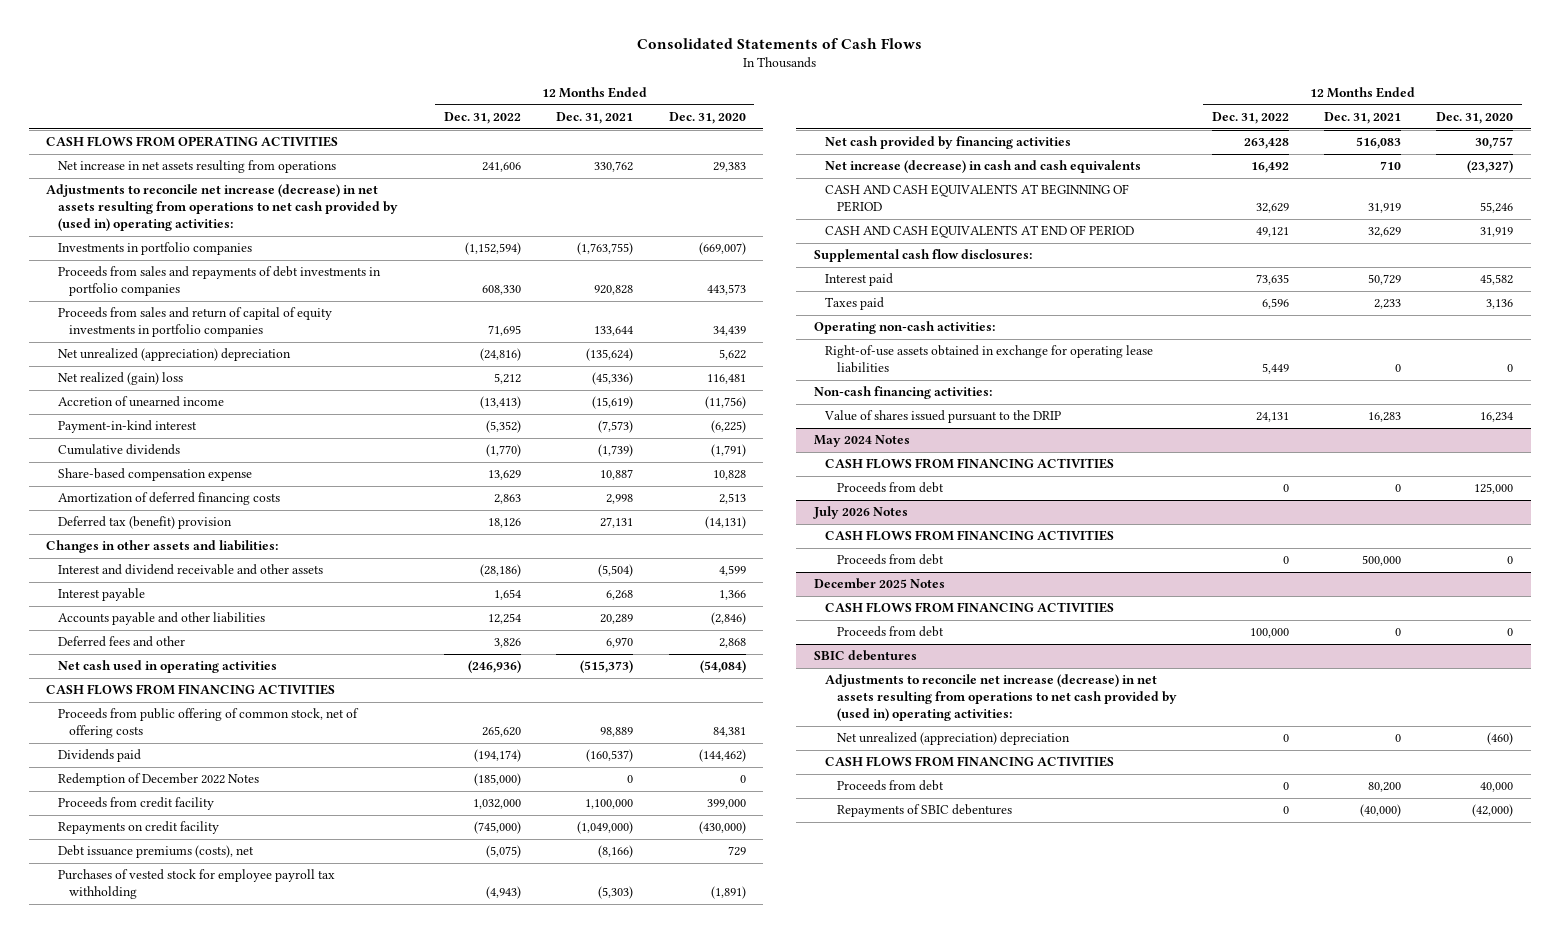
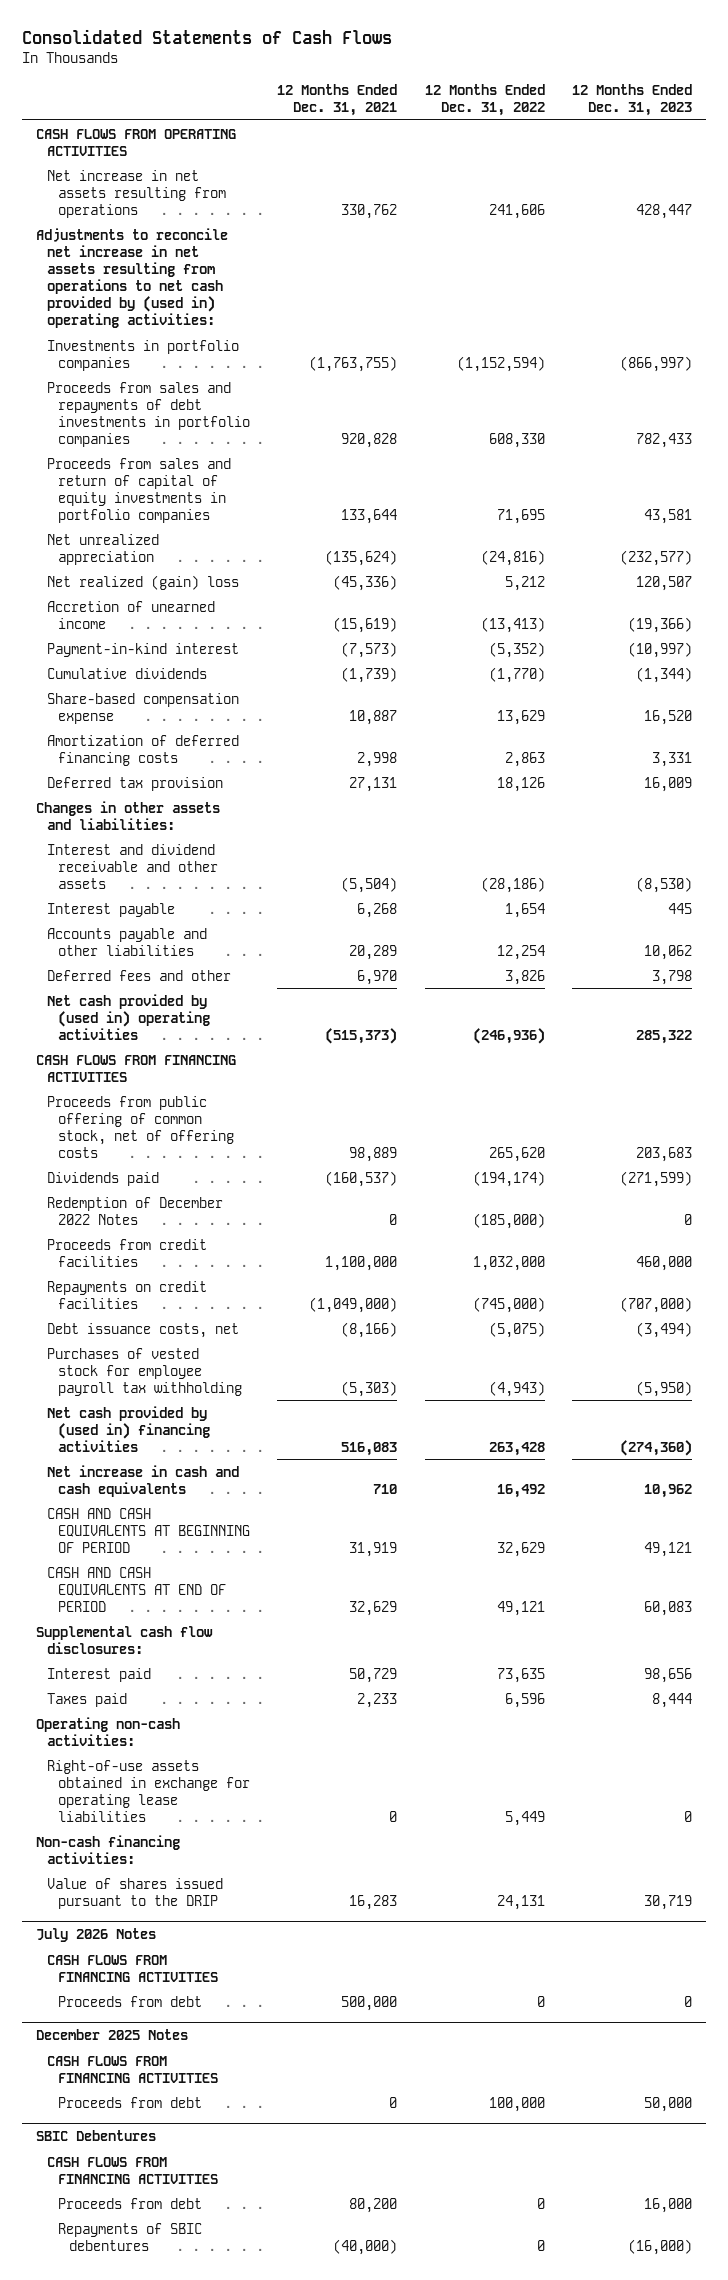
[668,112,746,125] Dec. 31, 2020 -> none
none -> [572,84,693,117] 12 Months Ended Dec. 31, 2023
[46,184,398,231] Adjustments to reconcile net increase (decrease) in net assets resulting from operations to net cash provided by (used in) operating activities: -> [35,227,228,329] Adjustments to reconcile net increase in net assets resulting from operations to net cash provided by (used in) operating activities:
[57,348,291,362] Net unrealized (appreciation) depreciation -> [46,533,159,565] Net unrealized appreciation
[57,516,232,530] Deferred tax (benefit) provision -> [46,776,223,791] Deferred tax provision
[57,660,277,674] Net cash used in operating activities -> [46,993,210,1040] Net cash provided by (used in) operating activities
[57,797,214,811] Proceeds from credit facility -> [46,1238,207,1267] Proceeds from credit facilities
[57,821,219,835] Repayments on credit facility -> [46,1280,207,1309] Repayments on credit facilities
[57,845,254,859] Debt issuance premiums (costs), net -> [46,1322,239,1338] Debt issuance costs, net
[825,136,1072,150] Net cash provided by financing activities -> [46,1405,210,1452] Net cash provided by (used in) financing activities
[825,160,1142,174] Net increase (decrease) in cash and cash equivalents -> [46,1464,239,1497] Net increase in cash and cash equivalents
[814,435,911,448] May 2024 Notes -> none
[825,458,1115,470] CASH FLOWS FROM FINANCING ACTIVITIES -> none
[836,482,944,494] Proceeds from debt -> none
[825,674,1177,721] Adjustments to reconcile net increase (decrease) in net assets resulting from operations to net cash provided by (used in) operating activities: -> none
[836,732,1070,746] Net unrealized (appreciation) depreciation -> none
[814,650,918,662] SBIC debentures -> [35,2130,156,2142] SBIC Debentures

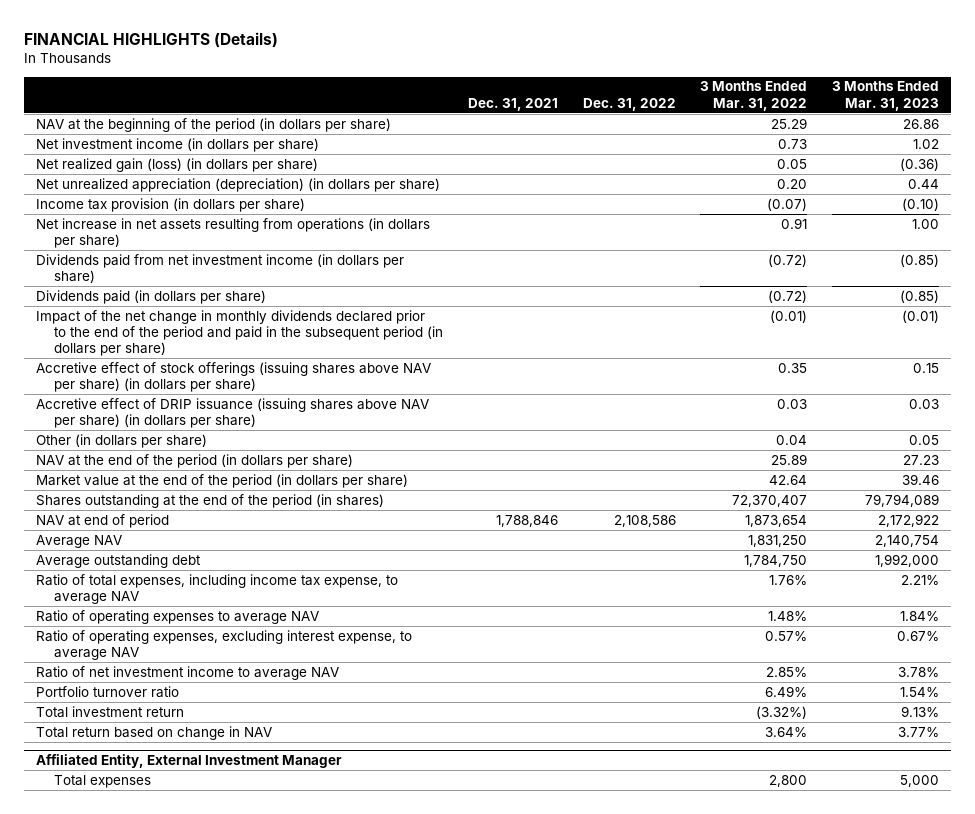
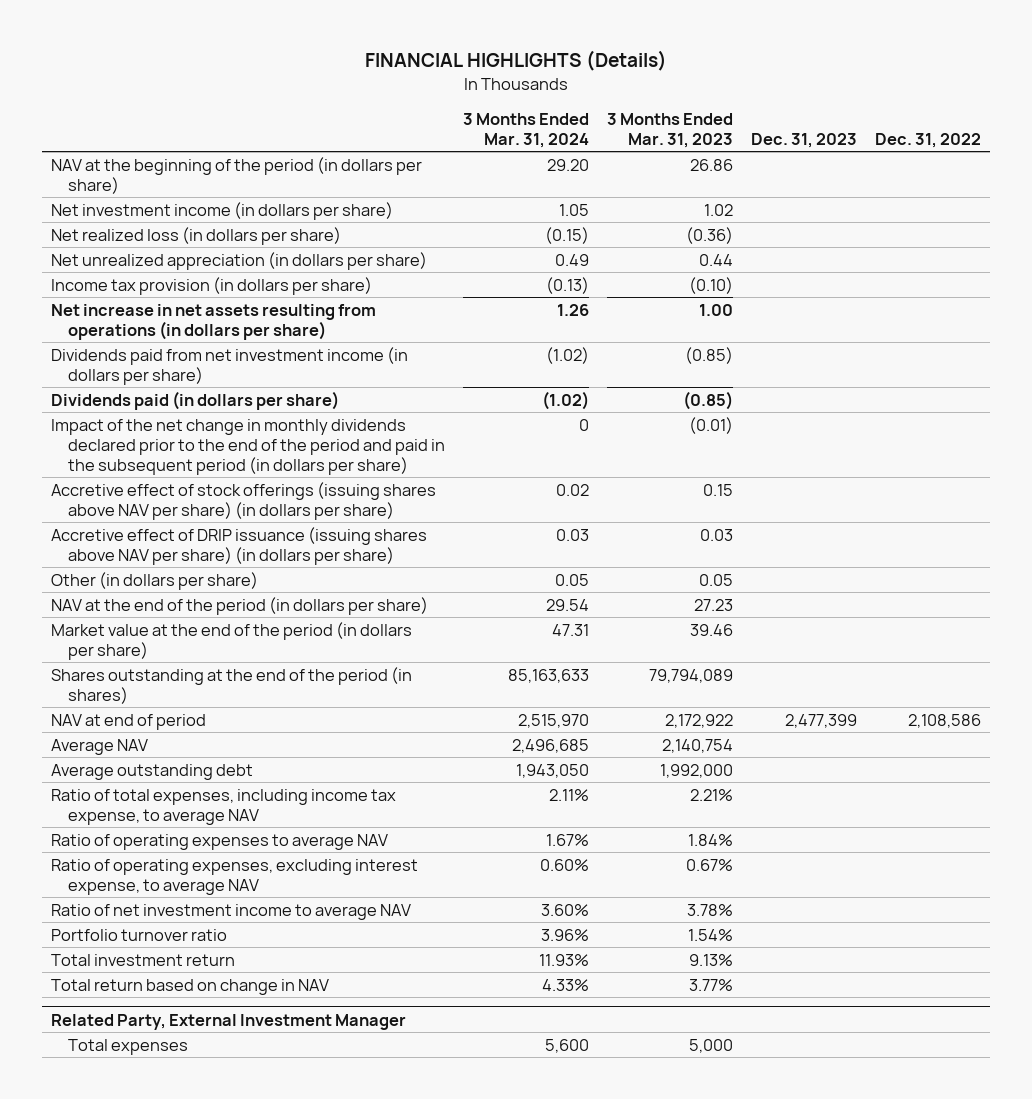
[467,97,558,111] Dec. 31, 2021 -> none
[700,81,808,111] 3 Months Ended Mar. 31, 2022 -> none
none -> [462,112,589,148] 3 Months Ended Mar. 31, 2024
none -> [751,132,858,148] Dec. 31, 2023
[36,157,319,172] Net realized gain (loss) (in dollars per share) -> [50,226,341,245] Net realized loss (in dollars per share)
[36,177,441,192] Net unrealized appreciation (depreciation) (in dollars per share) -> [50,251,427,270] Net unrealized appreciation (in dollars per share)
[36,753,343,768] Affiliated Entity, External Investment Manager -> none
none -> [50,1013,406,1030] Related Party, External Investment Manager

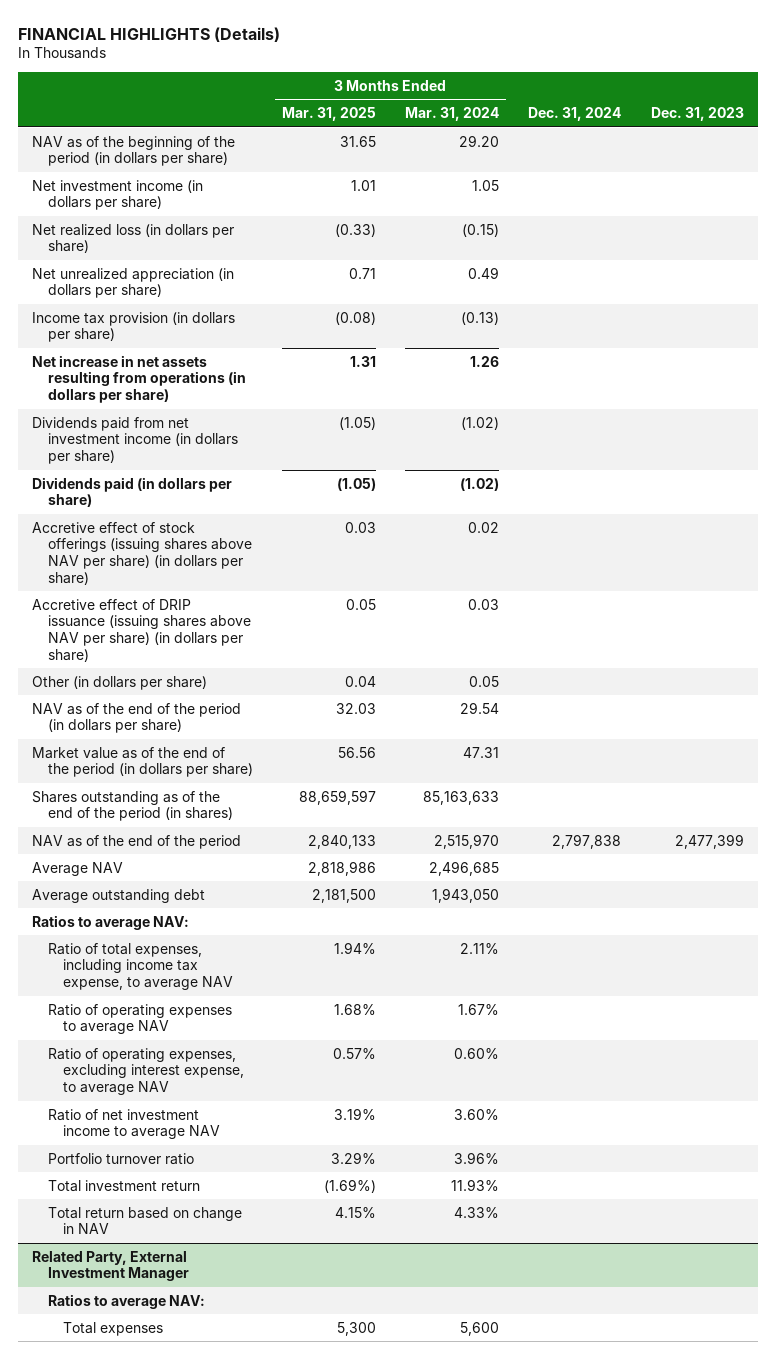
[606,112,733,148] 3 Months Ended Mar. 31, 2023 -> none
[875,132,982,148] Dec. 31, 2022 -> none
none -> [281,107,376,122] Mar. 31, 2025
none -> [528,107,622,122] Dec. 31, 2024
[50,156,422,194] NAV at the beginning of the period (in dollars per share) -> [32,135,236,167] NAV as of the beginning of the period (in dollars per share)
[50,418,445,475] Impact of the net change in monthly dividends declared prior to the end of the period and paid in the subsequent period (in dollars per share) -> none
[50,596,428,615] NAV at the end of the period (in dollars per share) -> [32,702,242,734] NAV as of the end of the period (in dollars per share)
[50,621,412,660] Market value at the end of the period (in dollars per share) -> [32,746,253,778] Market value as of the end of the period (in dollars per share)
[50,666,412,704] Shares outstanding at the end of the period (in shares) -> [32,790,233,822] Shares outstanding as of the end of the period (in shares)
[50,713,206,730] NAV at end of period -> [32,834,242,849] NAV as of the end of the period
none -> [32,914,190,930] Ratios to average NAV:
none -> [47,1293,205,1309] Ratios to average NAV:

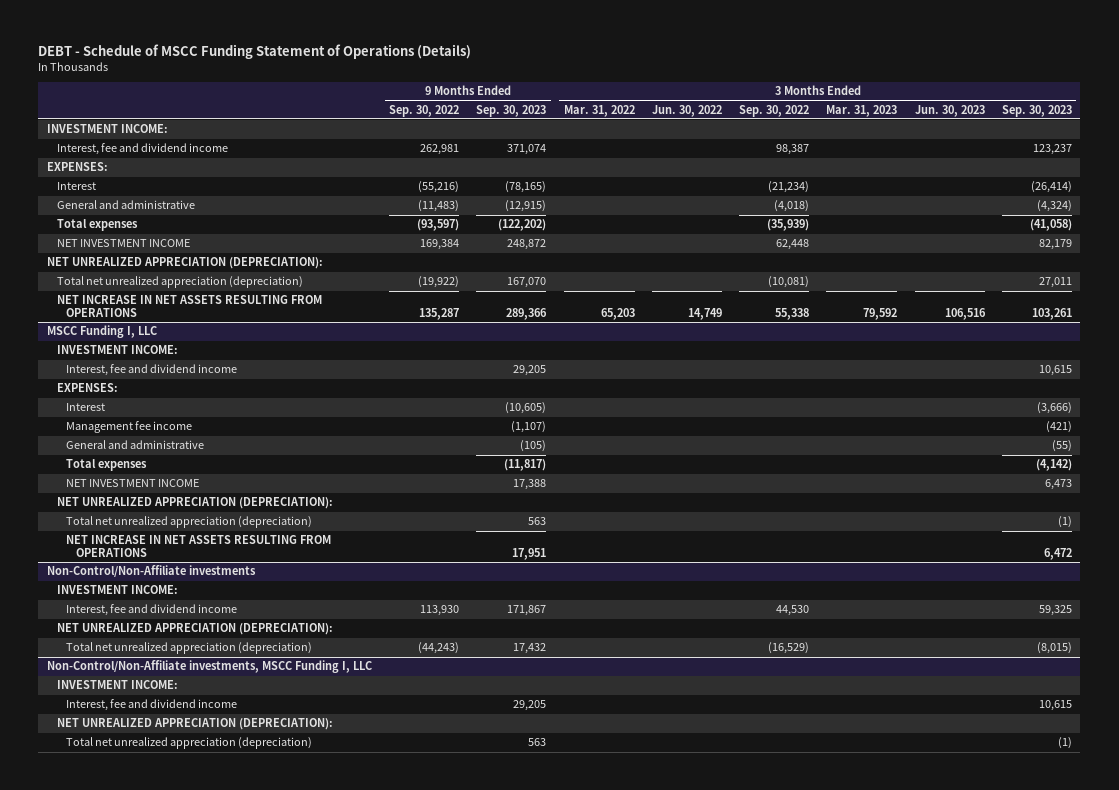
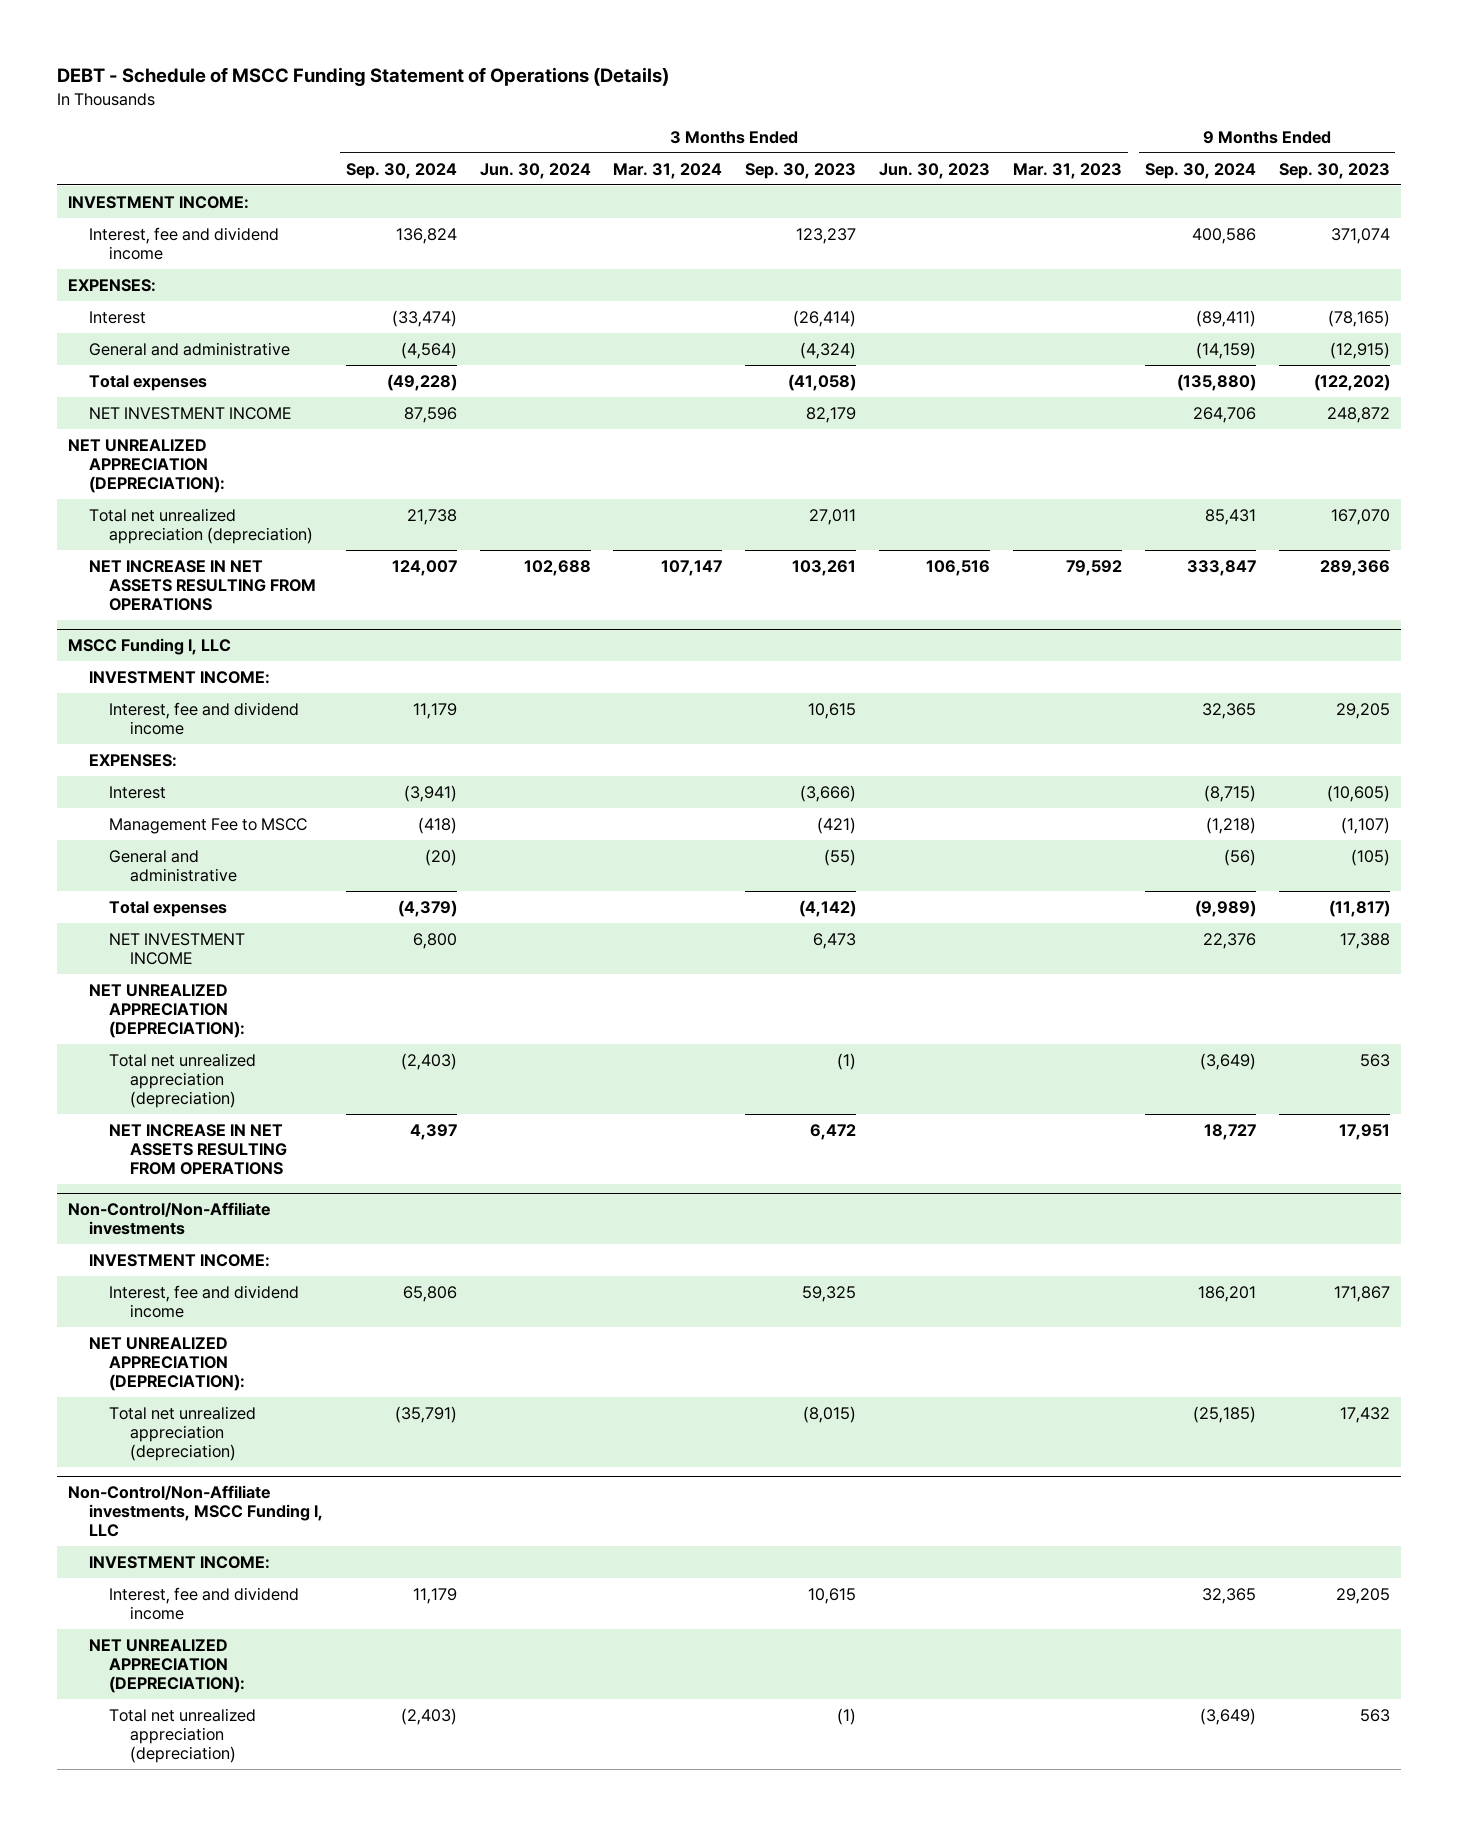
[389,104,460,117] Sep. 30, 2022 -> none
[563,104,635,117] Mar. 31, 2022 -> none
[651,104,722,117] Jun. 30, 2022 -> none
[739,104,810,117] Sep. 30, 2022 -> none
none -> [345,162,457,179] Sep. 30, 2024
none -> [479,162,591,179] Jun. 30, 2024
none -> [613,162,723,179] Mar. 31, 2024
none -> [1144,162,1256,179] Sep. 30, 2024
[66,421,193,434] Management fee income -> [109,817,308,834] Management Fee to MSCC

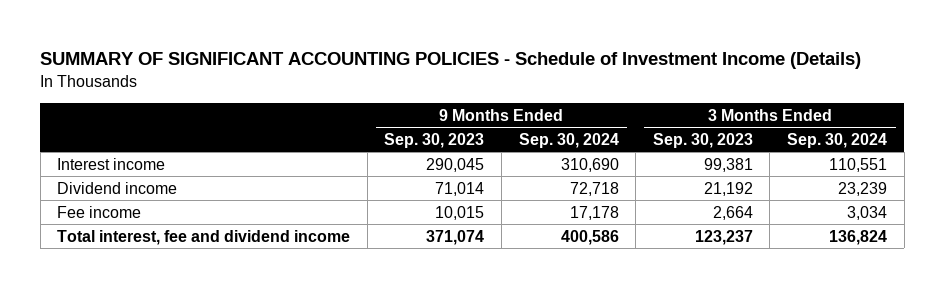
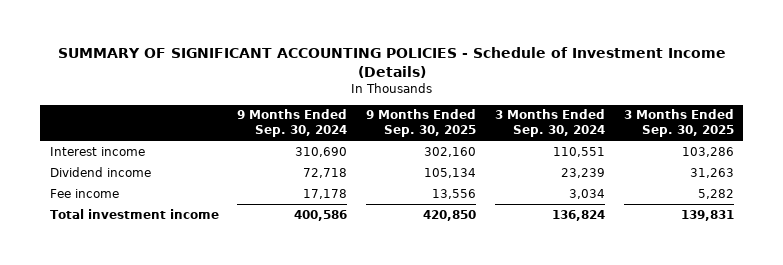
[384,132,485,148] Sep. 30, 2023 -> none
[652,132,753,148] Sep. 30, 2023 -> none
none -> [366,109,477,138] 9 Months Ended Sep. 30, 2025
none -> [623,109,734,138] 3 Months Ended Sep. 30, 2025
[57,229,351,245] Total interest, fee and dividend income -> [49,208,219,219] Total investment income

